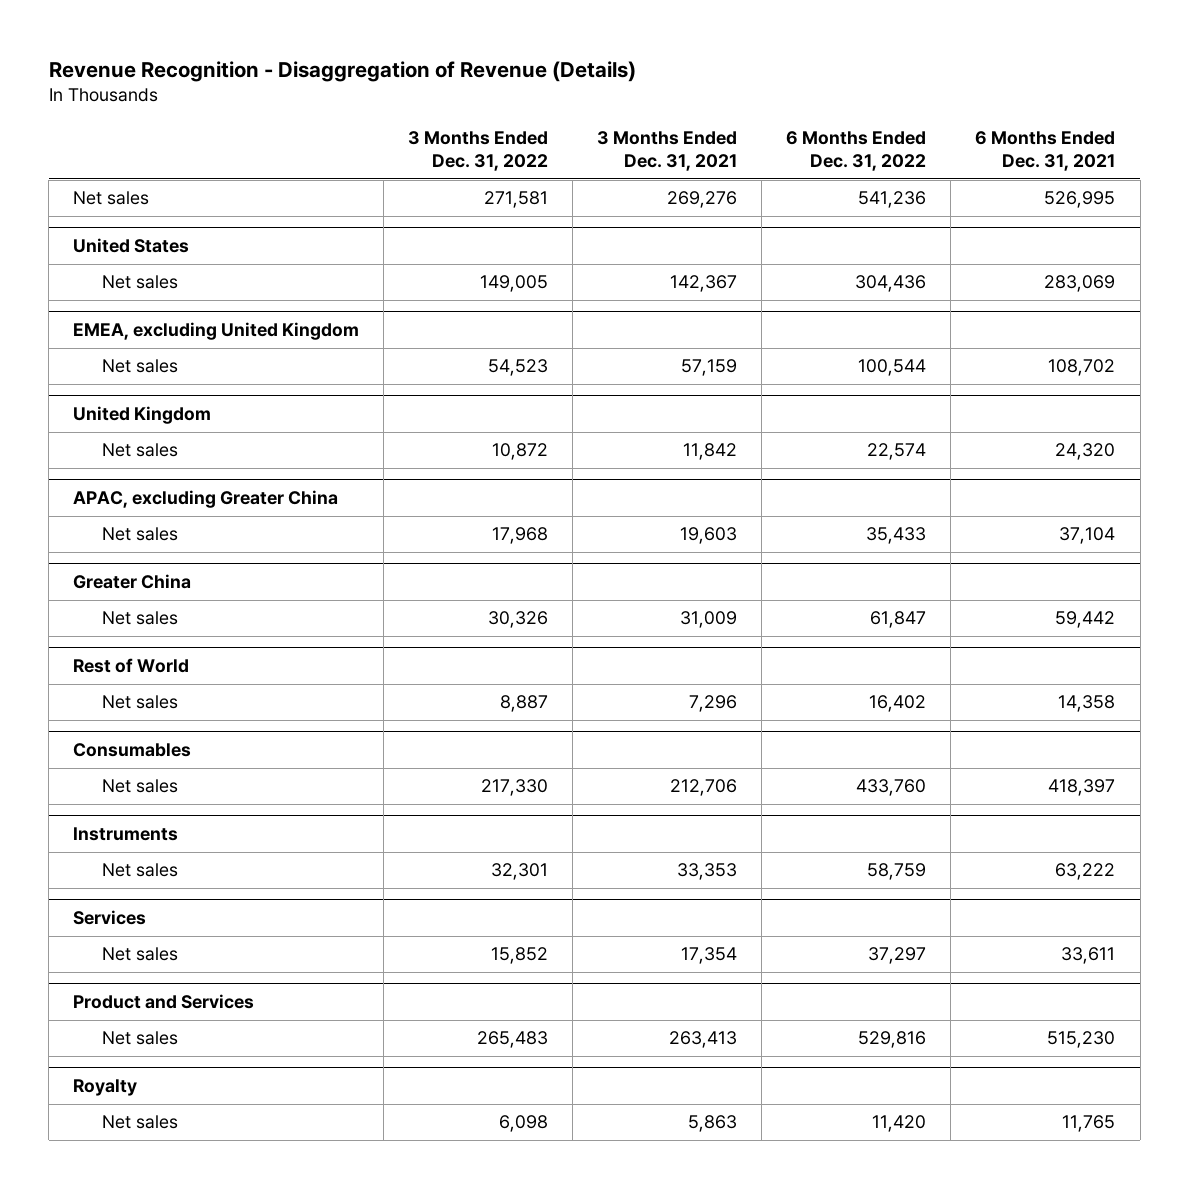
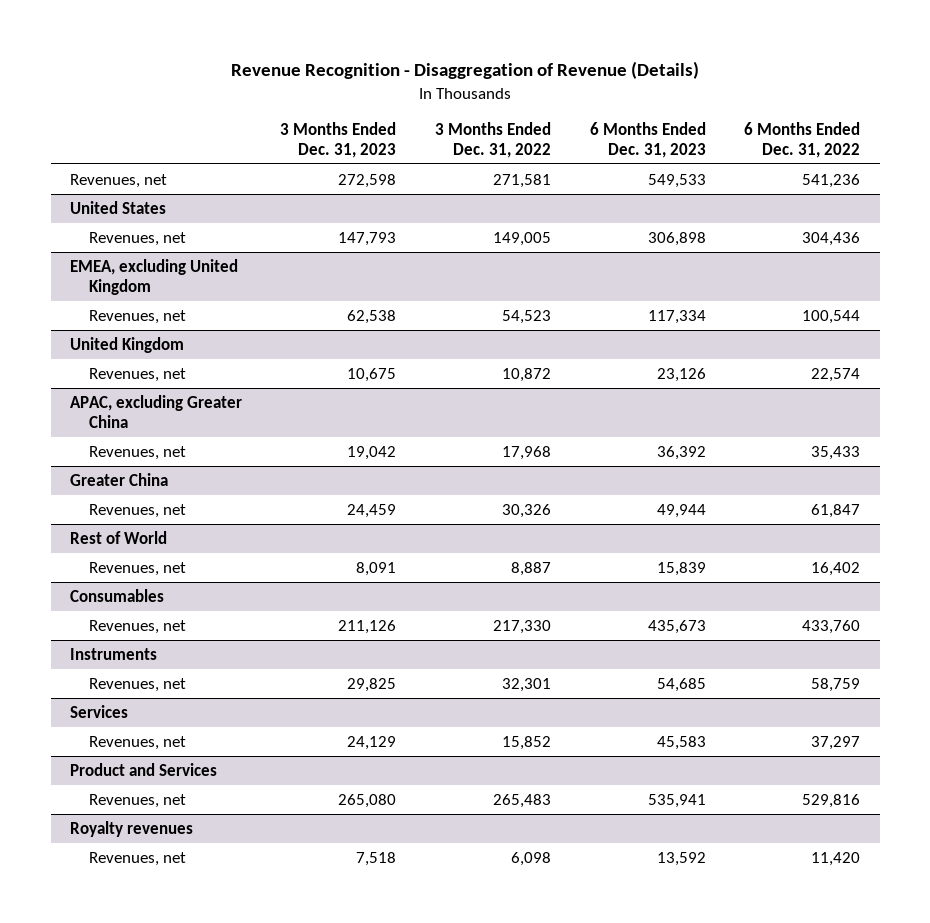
[597,131,738,172] 3 Months Ended Dec. 31, 2021 -> none
[975,131,1116,172] 6 Months Ended Dec. 31, 2021 -> none
none -> [280,122,397,158] 3 Months Ended Dec. 31, 2023
none -> [589,122,706,158] 6 Months Ended Dec. 31, 2023
[73,191,150,206] Net sales -> [69,173,167,188] Revenues, net
[101,275,178,290] Net sales -> [88,231,186,246] Revenues, net
[101,359,178,374] Net sales -> [88,309,186,324] Revenues, net
[101,443,178,458] Net sales -> [88,367,186,382] Revenues, net
[101,527,178,542] Net sales -> [88,445,186,460] Revenues, net
[101,611,178,626] Net sales -> [88,503,186,518] Revenues, net
[101,695,178,710] Net sales -> [88,561,186,576] Revenues, net
[101,779,178,794] Net sales -> [88,619,186,634] Revenues, net
[101,863,178,878] Net sales -> [88,677,186,692] Revenues, net
[101,947,178,962] Net sales -> [88,735,186,750] Revenues, net
[101,1031,178,1046] Net sales -> [88,793,186,808] Revenues, net
[73,1079,138,1097] Royalty -> [69,820,193,837] Royalty revenues
[101,1115,178,1130] Net sales -> [88,851,186,866] Revenues, net

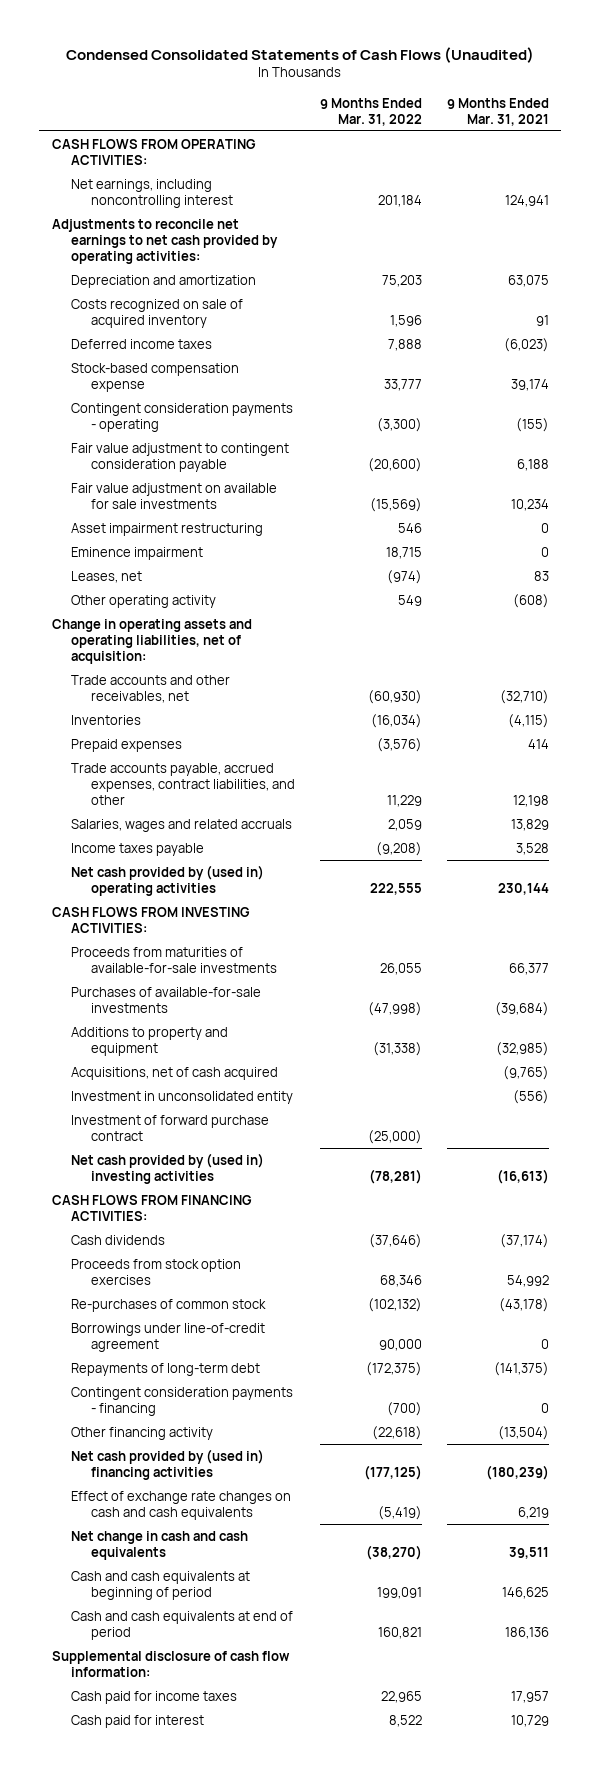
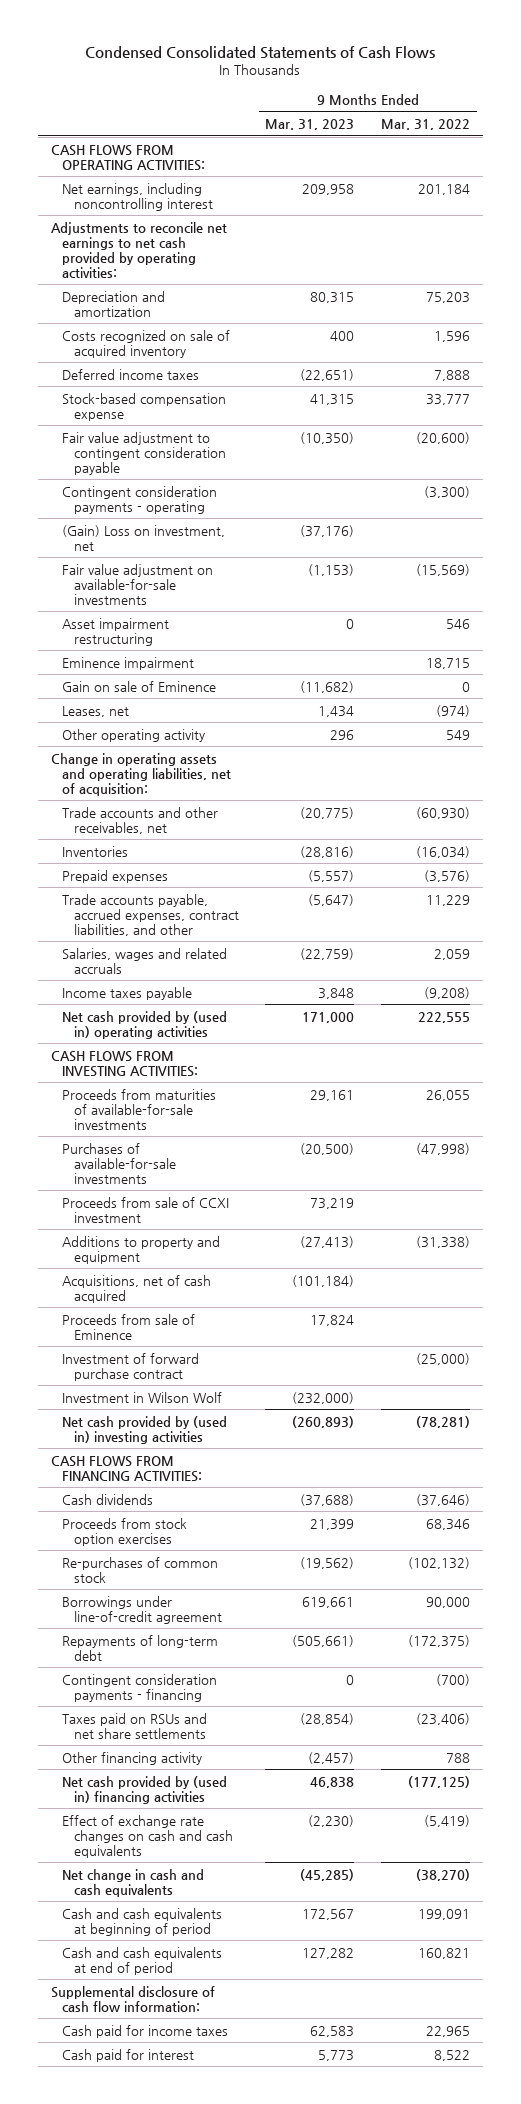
[66,46,535,63] Condensed Consolidated Statements of Cash Flows (Unaudited) -> [85,46,436,60] Condensed Consolidated Statements of Cash Flows
[446,97,549,126] 9 Months Ended Mar. 31, 2021 -> none
none -> [265,119,355,131] Mar. 31, 2023
[71,402,294,432] Contingent consideration payments - operating -> [62,485,218,514] Contingent consideration payments - operating
none -> [62,524,226,551] (Gain) Loss on investment, net
[71,482,278,509] Fair value adjustment on available for sale investments -> [62,563,214,605] Fair value adjustment on available-for-sale investments
none -> [62,680,217,692] Gain on sale of Eminence
none -> [62,1196,230,1223] Proceeds from sale of CCXI investment
[71,1090,294,1104] Investment in unconsolidated entity -> none
none -> [62,1313,196,1340] Proceeds from sale of Eminence
none -> [62,1391,223,1403] Investment in Wilson Wolf
none -> [62,1712,208,1739] Taxes paid on RSUs and net share settlements
[371,1425,422,1440] (22,618) -> [445,1752,470,1763] 788

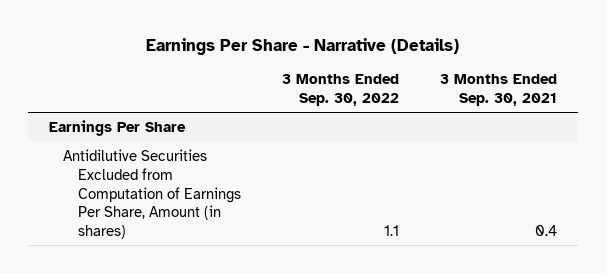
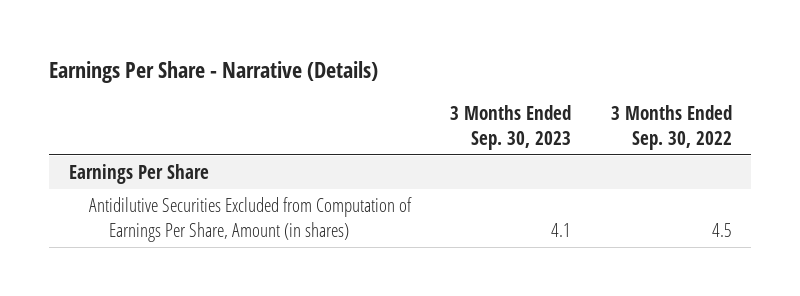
[440,74,558,107] 3 Months Ended Sep. 30, 2021 -> none
none -> [450,105,572,150] 3 Months Ended Sep. 30, 2023
[384,224,400,236] 1.1 -> [711,222,732,237] 4.5

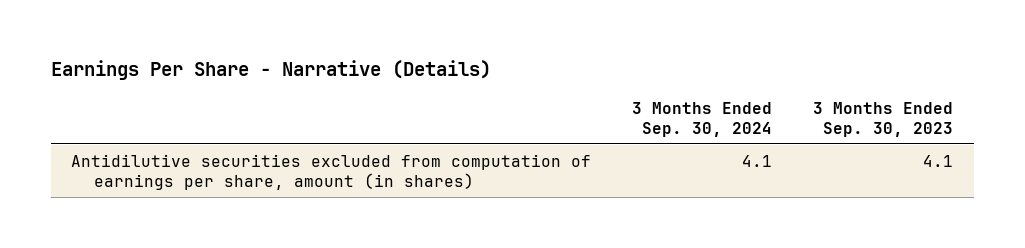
[610,105,732,150] 3 Months Ended Sep. 30, 2022 -> none
none -> [632,101,773,137] 3 Months Ended Sep. 30, 2024
[68,164,209,185] Earnings Per Share -> none
[88,197,412,242] Antidilutive Securities Excluded from Computation of Earnings Per Share, Amount (in shares) -> [71,153,592,190] Antidilutive securities excluded from computation of earnings per share, amount (in shares)

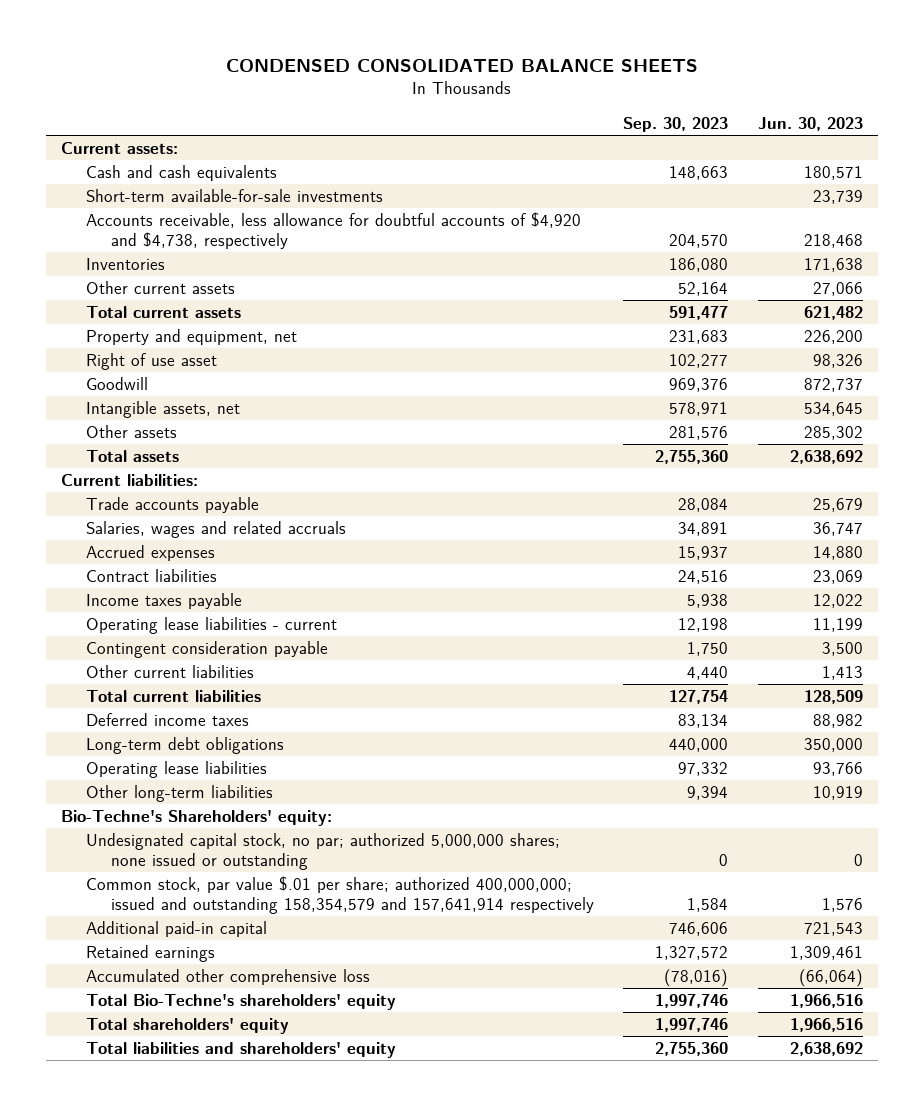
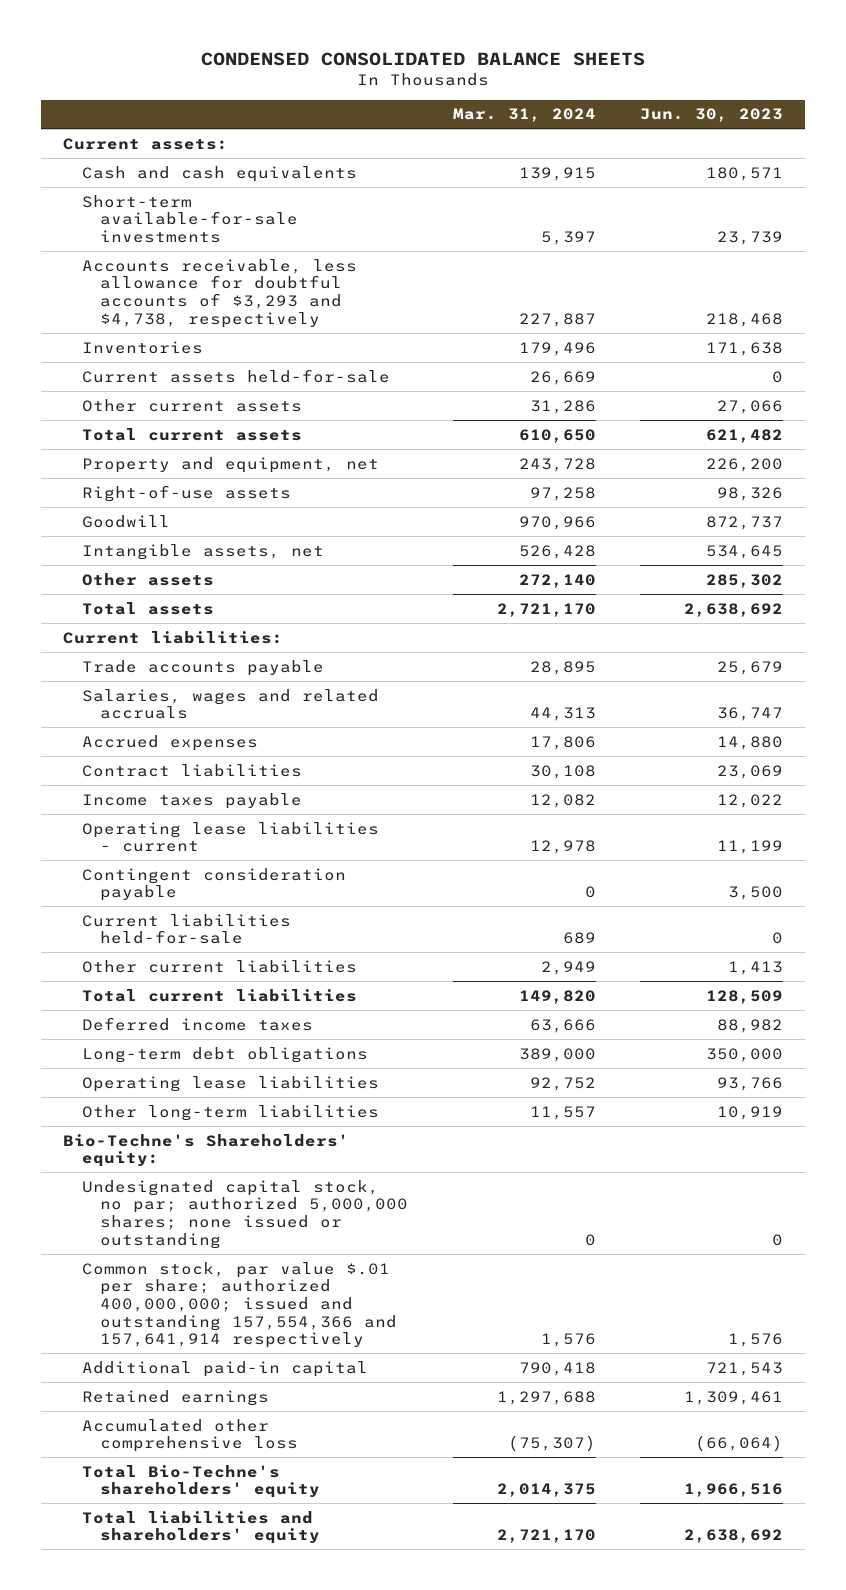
[623,116,729,132] Sep. 30, 2023 -> none
none -> [452,108,596,123] Mar. 31, 2024
[85,212,581,249] Accounts receivable, less allowance for doubtful accounts of $4,920 and $4,738, respectively -> [81,258,357,328] Accounts receivable, less allowance for doubtful accounts of $3,293 and $4,738, respectively
none -> [81,368,390,383] Current assets held-for-sale
[85,353,217,371] Right of use asset -> [81,484,291,502] Right-of-use assets
none -> [81,913,291,945] Current liabilities held-for-sale
[85,876,594,914] Common stock, par value $.01 per share; authorized 400,000,000; issued and outstanding 158,354,579 and 157,641,914 respectively -> [81,1261,398,1349] Common stock, par value $.01 per share; authorized 400,000,000; issued and outstanding 157,554,366 and 157,641,914 respectively
[85,1018,289,1035] Total shareholders' equity -> none

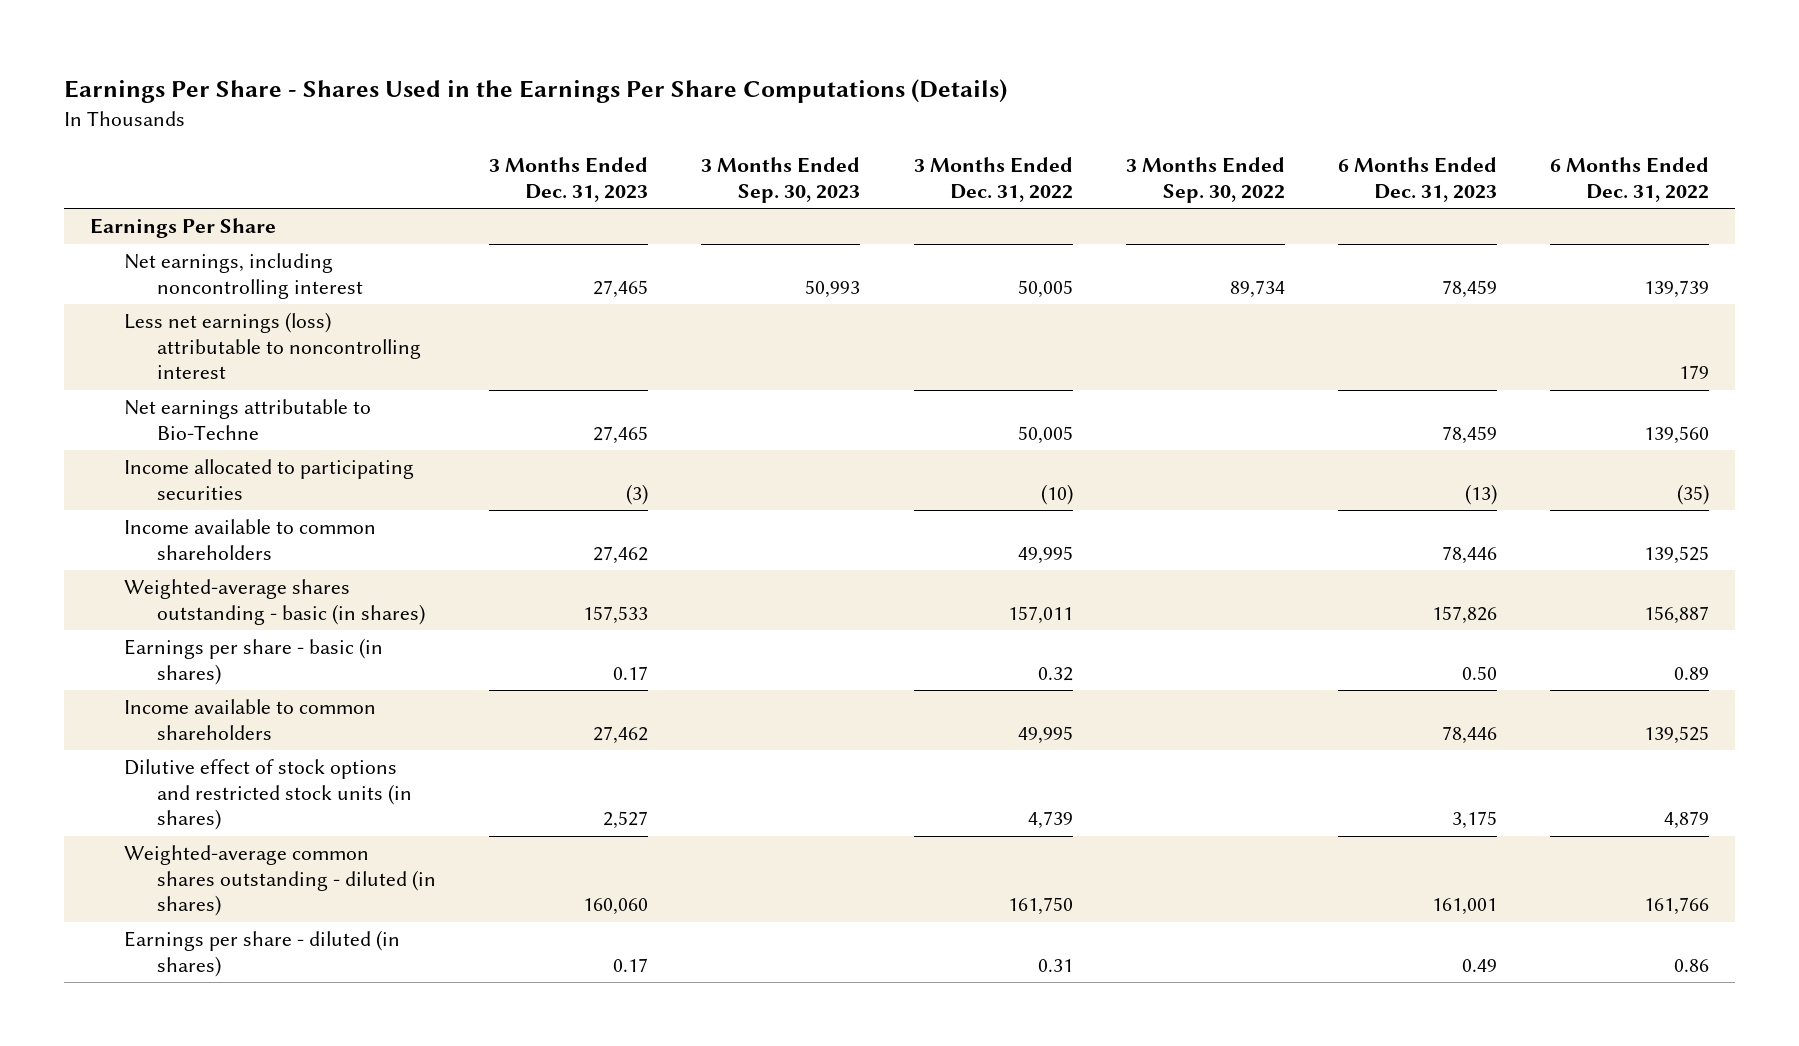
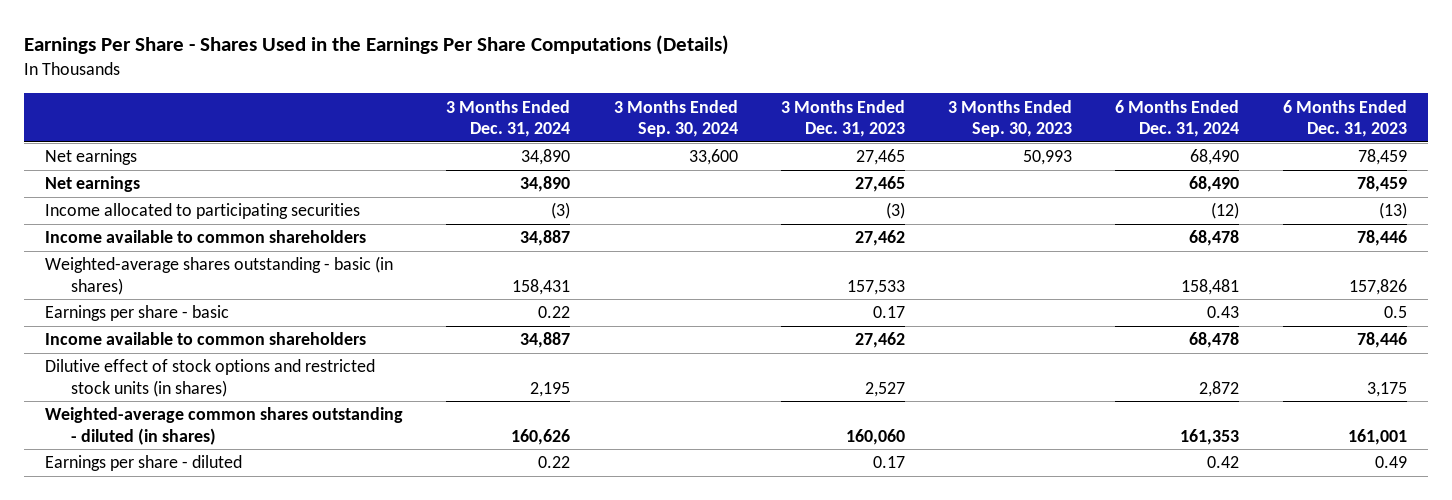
[913,157,1073,202] 3 Months Ended Dec. 31, 2022 -> none
[1125,157,1285,203] 3 Months Ended Sep. 30, 2022 -> none
[1549,157,1709,202] 6 Months Ended Dec. 31, 2022 -> none
none -> [446,99,571,138] 3 Months Ended Dec. 31, 2024
none -> [613,99,738,138] 3 Months Ended Sep. 30, 2024
none -> [1115,99,1240,138] 6 Months Ended Dec. 31, 2024
[90,218,277,239] Earnings Per Share -> none
[123,312,422,380] Less net earnings (loss) attributable to noncontrolling interest -> none
[123,253,364,299] Net earnings, including noncontrolling interest -> [45,149,138,166] Net earnings
[123,399,371,440] Net earnings attributable to Bio-Techne -> [45,176,141,193] Net earnings
[123,638,383,685] Earnings per share - basic (in shares) -> [45,305,230,322] Earnings per share - basic
[1461,665,1497,680] 0.50 -> [1383,306,1407,319] 0.5
[123,930,400,977] Earnings per share - diluted (in shares) -> [45,455,243,472] Earnings per share - diluted

